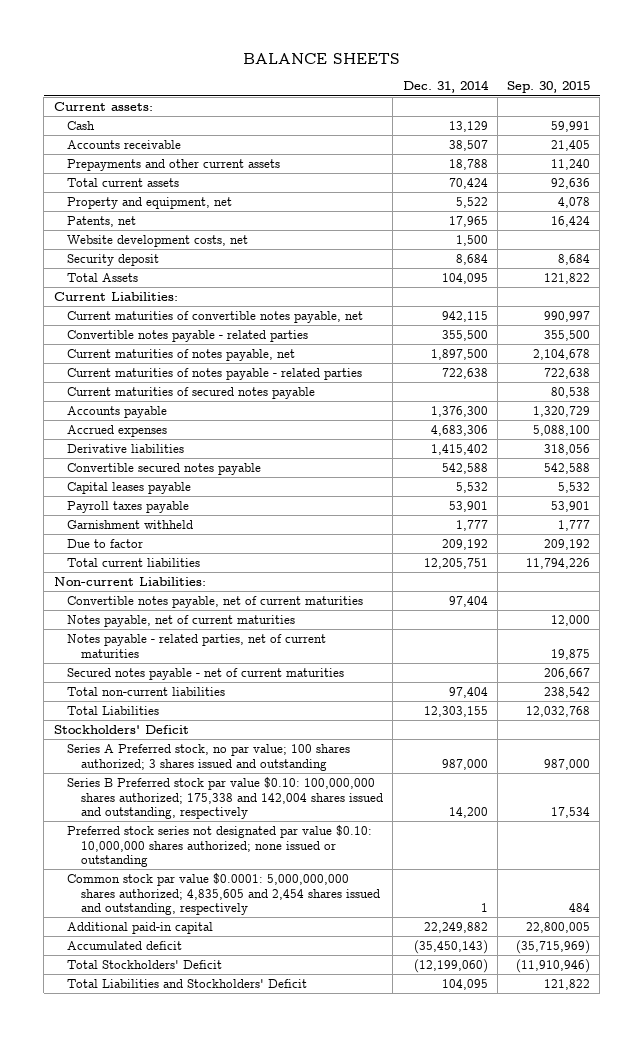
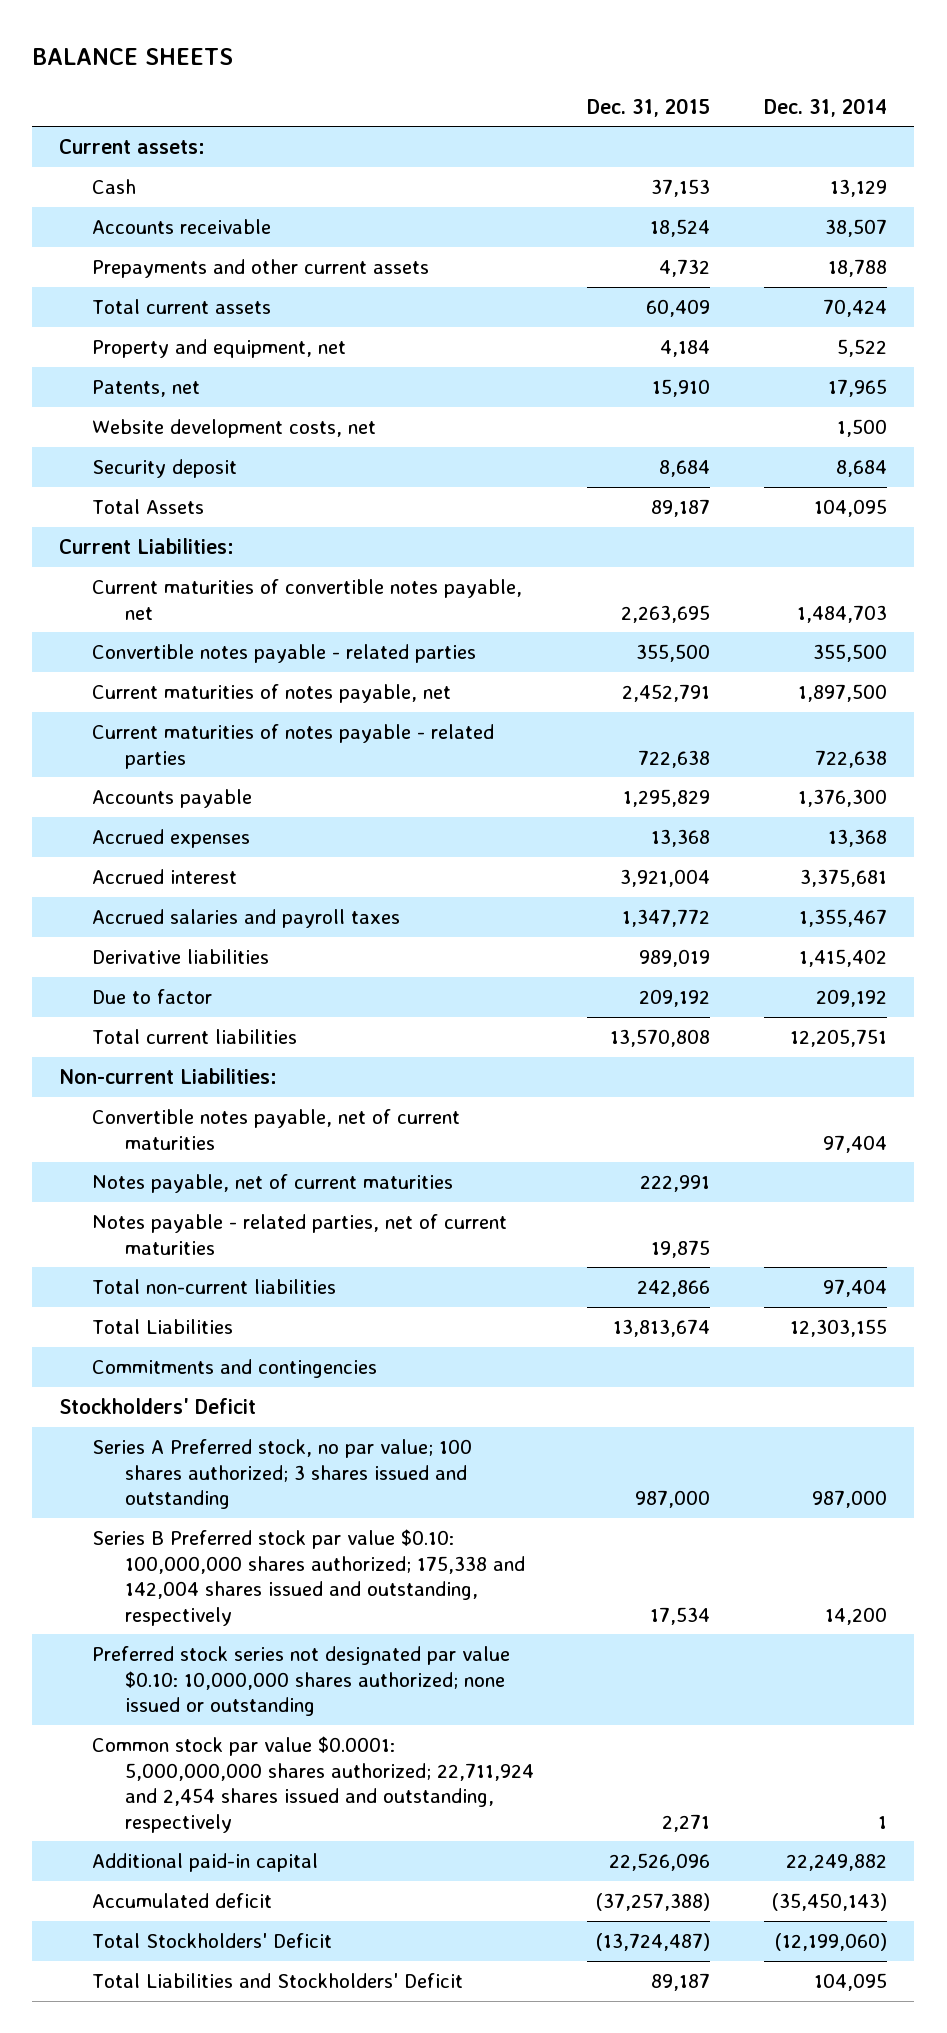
[506,81,590,94] Sep. 30, 2015 -> none
none -> [587,97,711,117] Dec. 31, 2015
[441,310,488,322] 942,115 -> [797,604,888,623] 1,484,703
[67,386,316,399] Current maturities of secured notes payable -> none
[430,424,488,436] 4,683,306 -> [828,829,888,848] 13,368
none -> [91,869,237,885] Accrued interest
none -> [91,909,400,929] Accrued salaries and payroll taxes
[67,462,262,475] Convertible secured notes payable -> none
[67,481,192,494] Capital leases payable -> none
[67,500,190,513] Payroll taxes payable -> none
[67,519,194,529] Garnishment withheld -> none
[67,667,345,680] Secured notes payable - net of current maturities -> none
none -> [91,1359,377,1379] Commitments and contingencies
[67,872,381,916] Common stock par value $0.0001: 5,000,000,000 shares authorized; 4,835,605 and 2,454 shares issued and outstanding, respectively -> [91,1736,534,1833] Common stock par value $0.0001: 5,000,000,000 shares authorized; 22,711,924 and 2,454 shares issued and outstanding, respectively

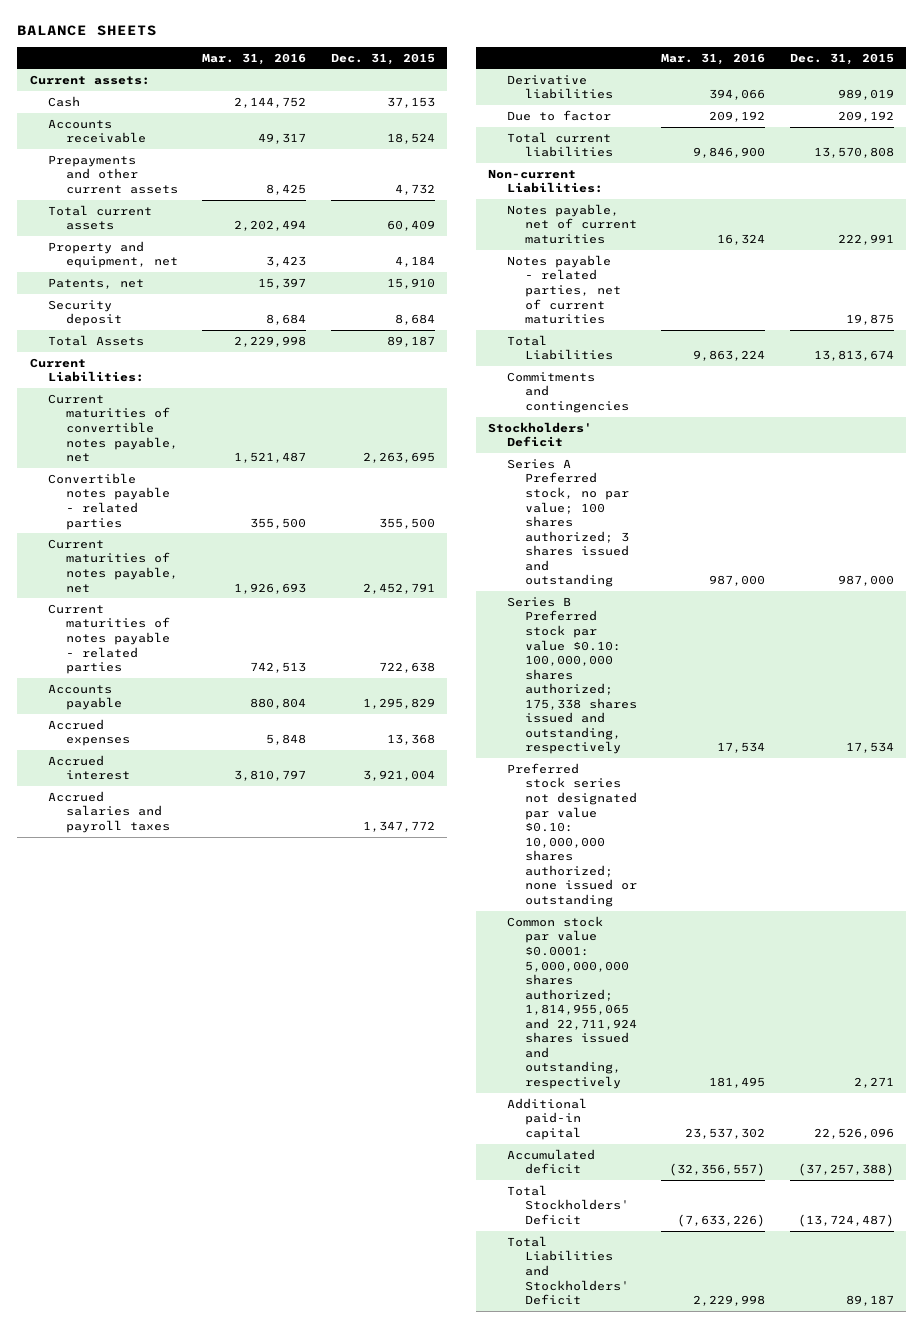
[764,97,888,117] Dec. 31, 2014 -> none
none -> [202,52,307,65] Mar. 31, 2016
[91,419,376,439] Website development costs, net -> none
[91,1109,460,1150] Convertible notes payable, net of current maturities -> none
[91,1279,336,1295] Total non-current liabilities -> none
[91,1529,525,1626] Series B Preferred stock par value $0.10: 100,000,000 shares authorized; 175,338 and 142,004 shares issued and outstanding, respectively -> [506,596,637,755] Series B Preferred stock par value $0.10: 100,000,000 shares authorized; 175,338 shares issued and outstanding, respectively
[91,1736,534,1833] Common stock par value $0.0001: 5,000,000,000 shares authorized; 22,711,924 and 2,454 shares issued and outstanding, respectively -> [506,915,637,1089] Common stock par value $0.0001: 5,000,000,000 shares authorized; 1,814,955,065 and 22,711,924 shares issued and outstanding, respectively

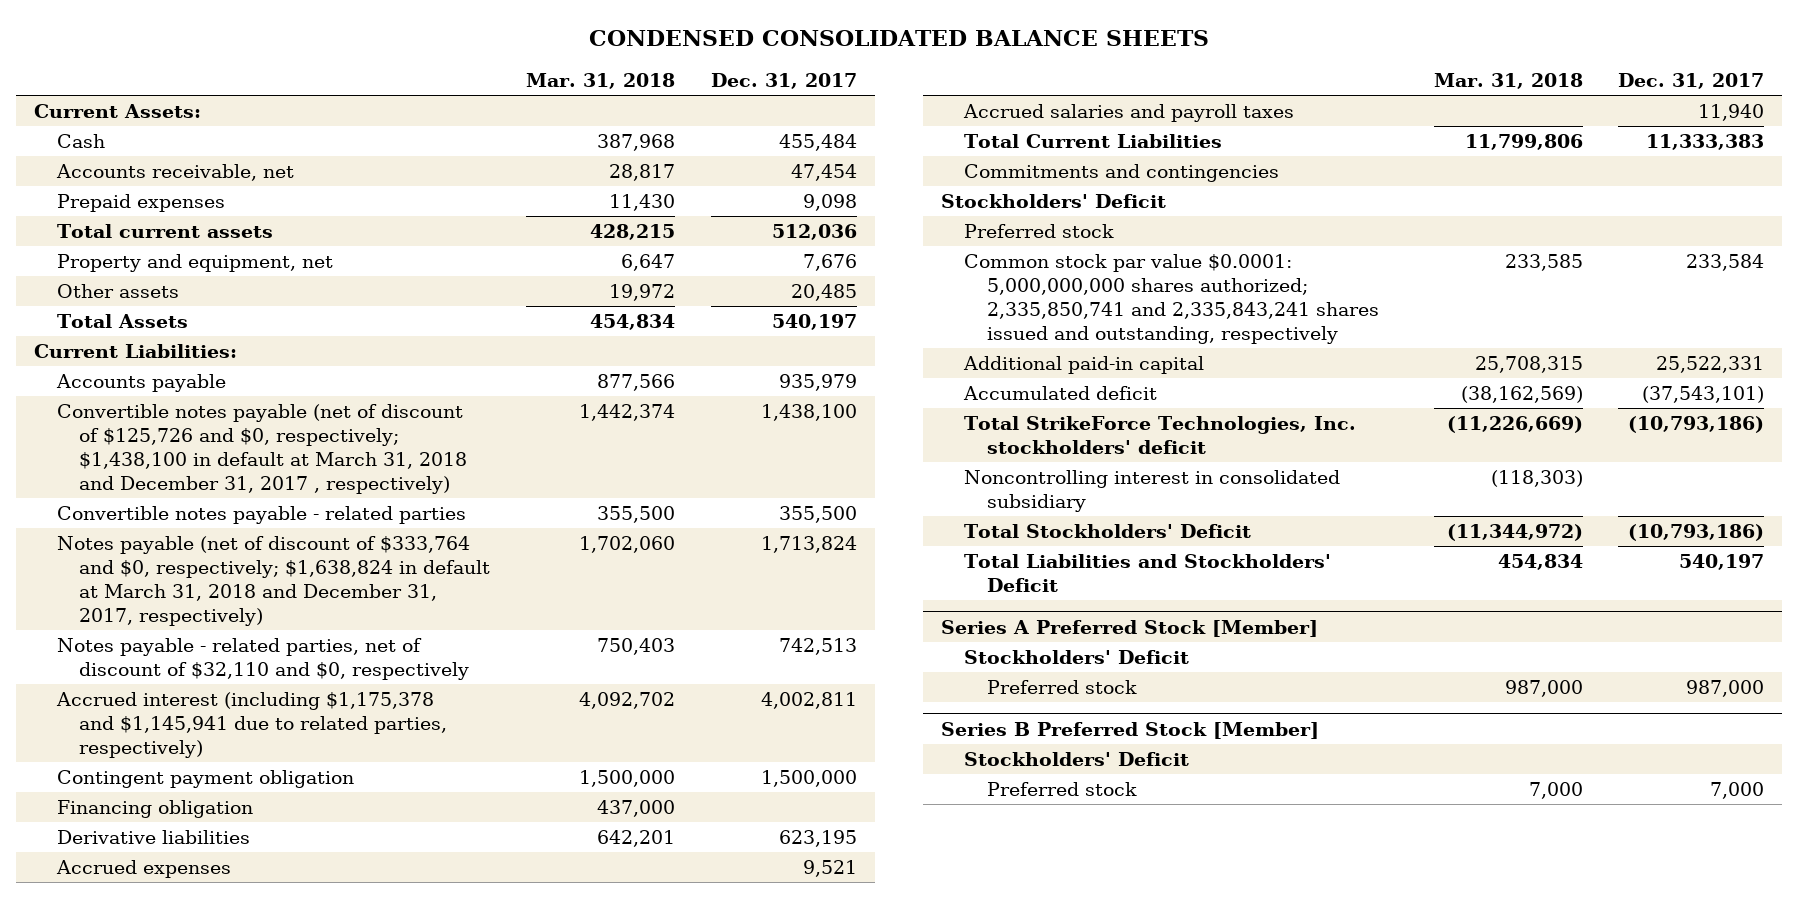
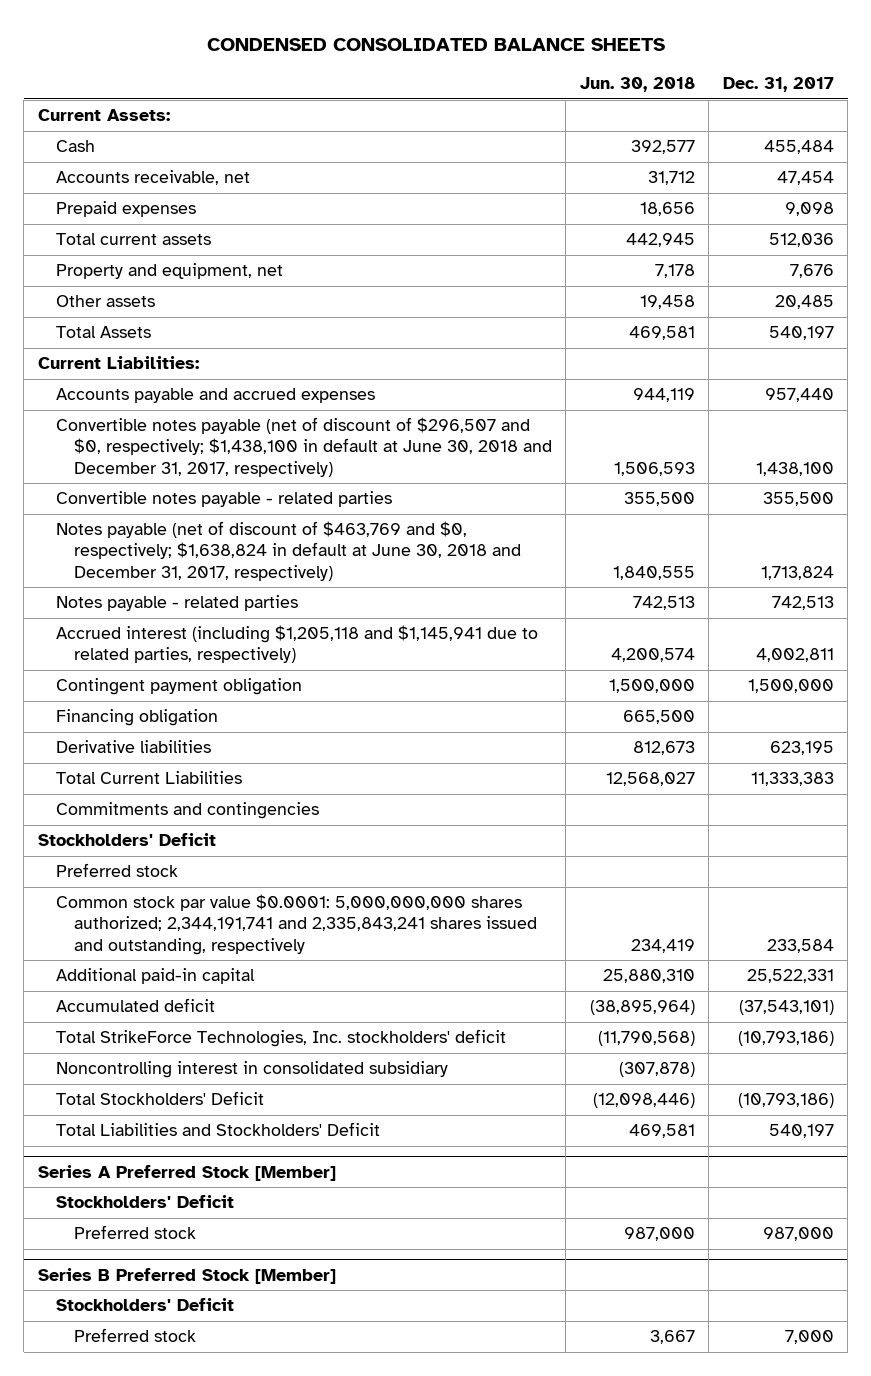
[526,73,676,90] Mar. 31, 2018 -> none
none -> [579,77,695,93] Jun. 30, 2018
[55,374,226,393] Accounts payable -> none
none -> [55,388,375,404] Accounts payable and accrued expenses
[56,404,468,495] Convertible notes payable (net of discount of $125,726 and $0, respectively; $1,438,100 in default at March 31, 2018 and December 31, 2017 , respectively) -> [55,417,552,477] Convertible notes payable (net of discount of $296,507 and $0, respectively; $1,438,100 in default at June 30, 2018 and December 31, 2017, respectively)
[56,536,491,627] Notes payable (net of discount of $333,764 and $0, respectively; $1,638,824 in default at March 31, 2018 and December 31, 2017, respectively) -> [55,521,521,581] Notes payable (net of discount of $463,769 and $0, respectively; $1,638,824 in default at June 30, 2018 and December 31, 2017, respectively)
[56,638,470,681] Notes payable - related parties, net of discount of $32,110 and $0, respectively -> [55,595,298,612] Notes payable - related parties
[55,692,448,759] Accrued interest (including $1,175,378 and $1,145,941 due to related parties, respectively) -> [55,625,538,664] Accrued interest (including $1,205,118 and $1,145,941 due to related parties, respectively)
[55,860,231,879] Accrued expenses -> none
[962,104,1294,123] Accrued salaries and payroll taxes -> none
[963,254,1379,345] Common stock par value $0.0001: 5,000,000,000 shares authorized; 2,335,850,741 and 2,335,843,241 shares issued and outstanding, respectively -> [55,894,537,955] Common stock par value $0.0001: 5,000,000,000 shares authorized; 2,344,191,741 and 2,335,843,241 shares issued and outstanding, respectively

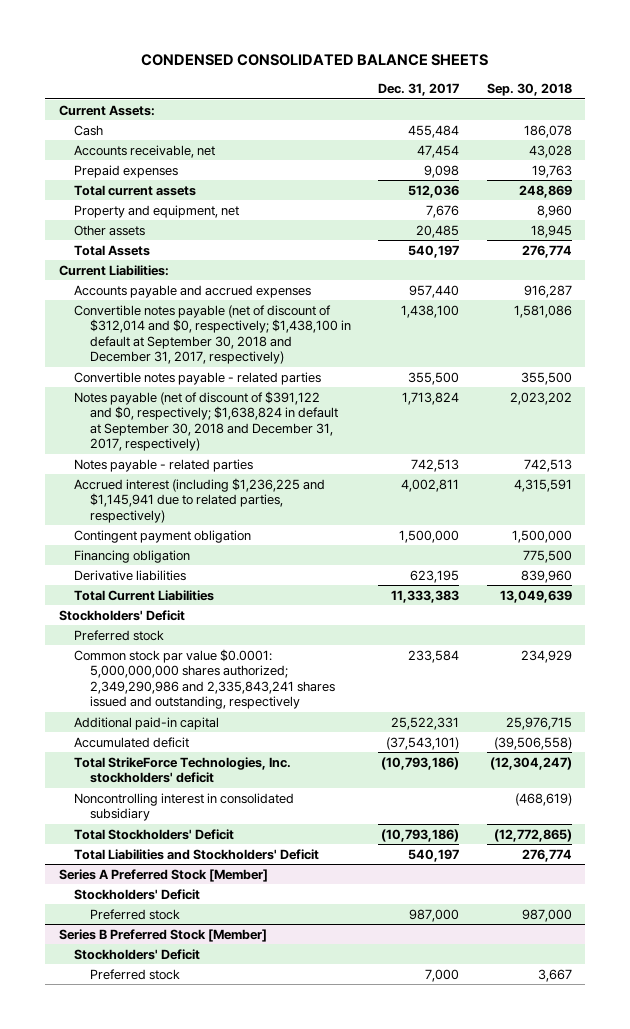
[579,77,695,93] Jun. 30, 2018 -> none
none -> [486,83,572,97] Sep. 30, 2018
[55,417,552,477] Convertible notes payable (net of discount of $296,507 and $0, respectively; $1,438,100 in default at June 30, 2018 and December 31, 2017, respectively) -> [74,304,352,365] Convertible notes payable (net of discount of $312,014 and $0, respectively; $1,438,100 in default at September 30, 2018 and December 31, 2017, respectively)
[55,521,521,581] Notes payable (net of discount of $463,769 and $0, respectively; $1,638,824 in default at June 30, 2018 and December 31, 2017, respectively) -> [74,390,339,452] Notes payable (net of discount of $391,122 and $0, respectively; $1,638,824 in default at September 30, 2018 and December 31, 2017, respectively)
[55,625,538,664] Accrued interest (including $1,205,118 and $1,145,941 due to related parties, respectively) -> [74,477,326,523] Accrued interest (including $1,236,225 and $1,145,941 due to related parties, respectively)
[55,802,319,820] Commitments and contingencies -> none
[55,894,537,955] Common stock par value $0.0001: 5,000,000,000 shares authorized; 2,344,191,741 and 2,335,843,241 shares issued and outstanding, respectively -> [74,648,336,710] Common stock par value $0.0001: 5,000,000,000 shares authorized; 2,349,290,986 and 2,335,843,241 shares issued and outstanding, respectively

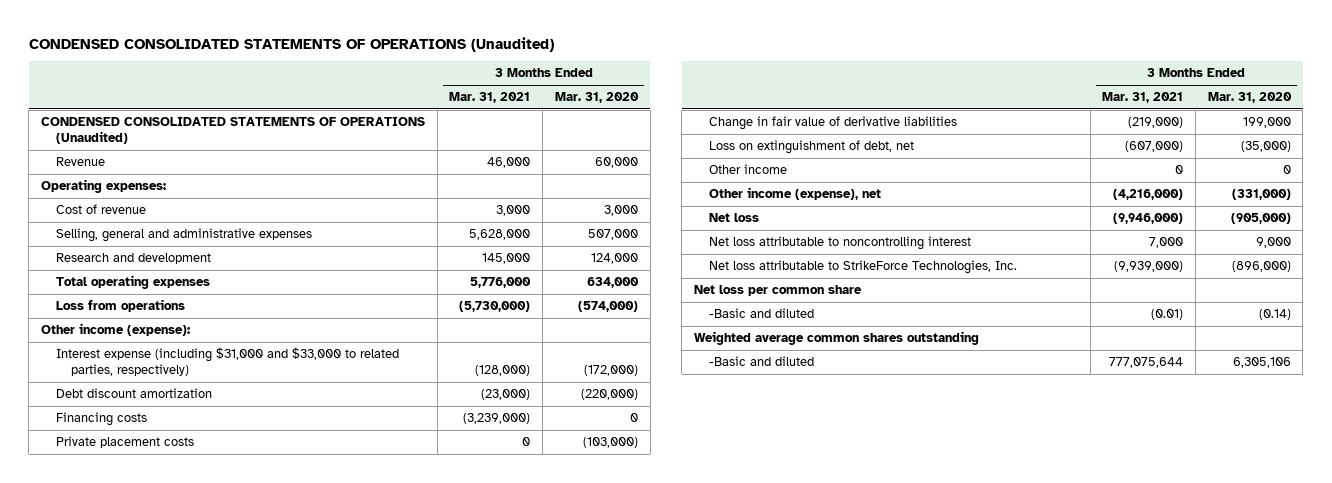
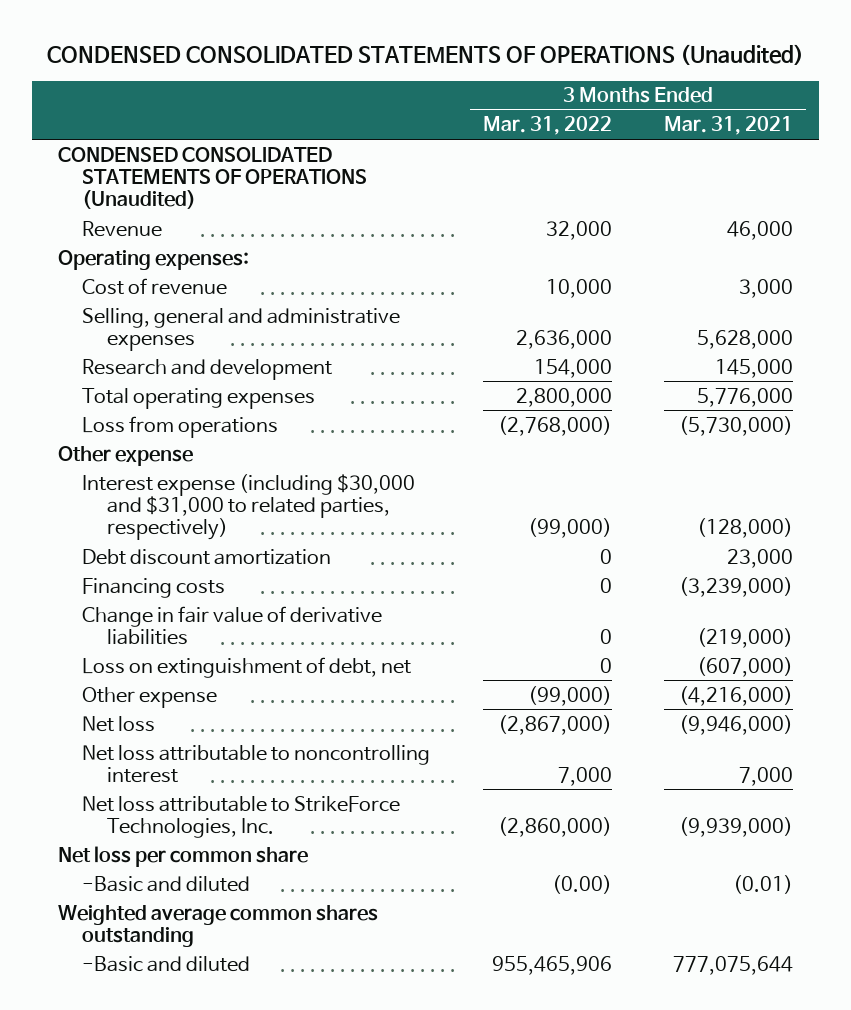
[554,92,639,104] Mar. 31, 2020 -> none
none -> [482,116,612,136] Mar. 31, 2022
[41,323,191,337] Other income (expense): -> [57,445,193,466] Other expense
[55,347,399,377] Interest expense (including $31,000 and $33,000 to related parties, respectively) -> [82,473,416,541] Interest expense (including $30,000 and $31,000 to related parties, respectively)
[481,389,531,401] (23,000) -> [726,548,793,568] 23,000
[55,436,194,449] Private placement costs -> none
[708,164,787,175] Other income -> none
[708,187,881,201] Other income (expense), net -> [82,686,218,708] Other expense

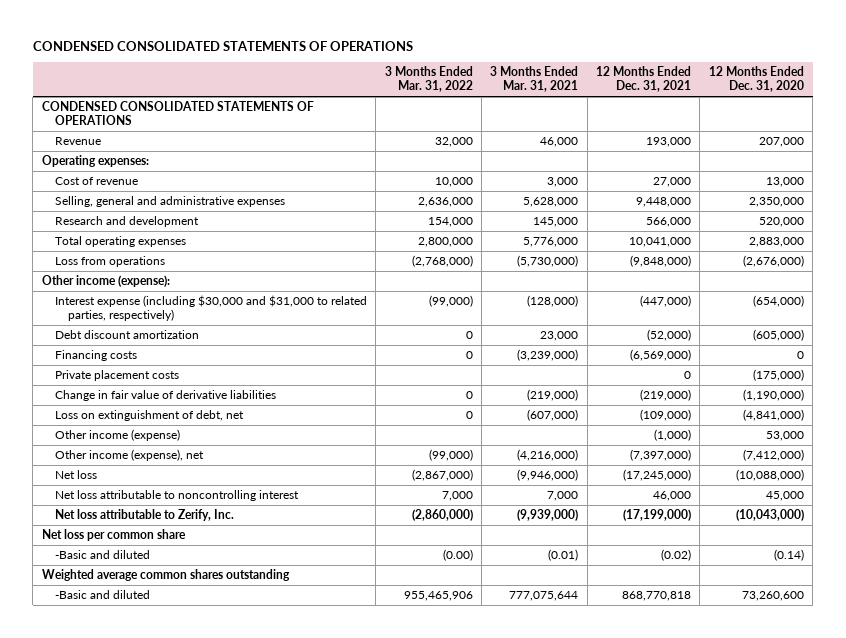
[47,43,805,65] CONDENSED CONSOLIDATED STATEMENTS OF OPERATIONS (Unaudited) -> [32,40,413,51] CONDENSED CONSOLIDATED STATEMENTS OF OPERATIONS
none -> [595,66,691,93] 12 Months Ended Dec. 31, 2021
none -> [708,66,804,93] 12 Months Ended Dec. 31, 2020
[57,146,368,210] CONDENSED CONSOLIDATED STATEMENTS OF OPERATIONS (Unaudited) -> [41,101,314,126] CONDENSED CONSOLIDATED STATEMENTS OF OPERATIONS
[57,445,193,466] Other expense -> [41,275,170,288] Other income (expense):
none -> [54,370,179,382] Private placement costs
none -> [54,429,180,442] Other income (expense)
[82,686,218,708] Other expense -> [54,449,204,462] Other income (expense), net
[82,795,401,838] Net loss attributable to StrikeForce Technologies, Inc. -> [54,509,234,522] Net loss attributable to Zerify, Inc.

